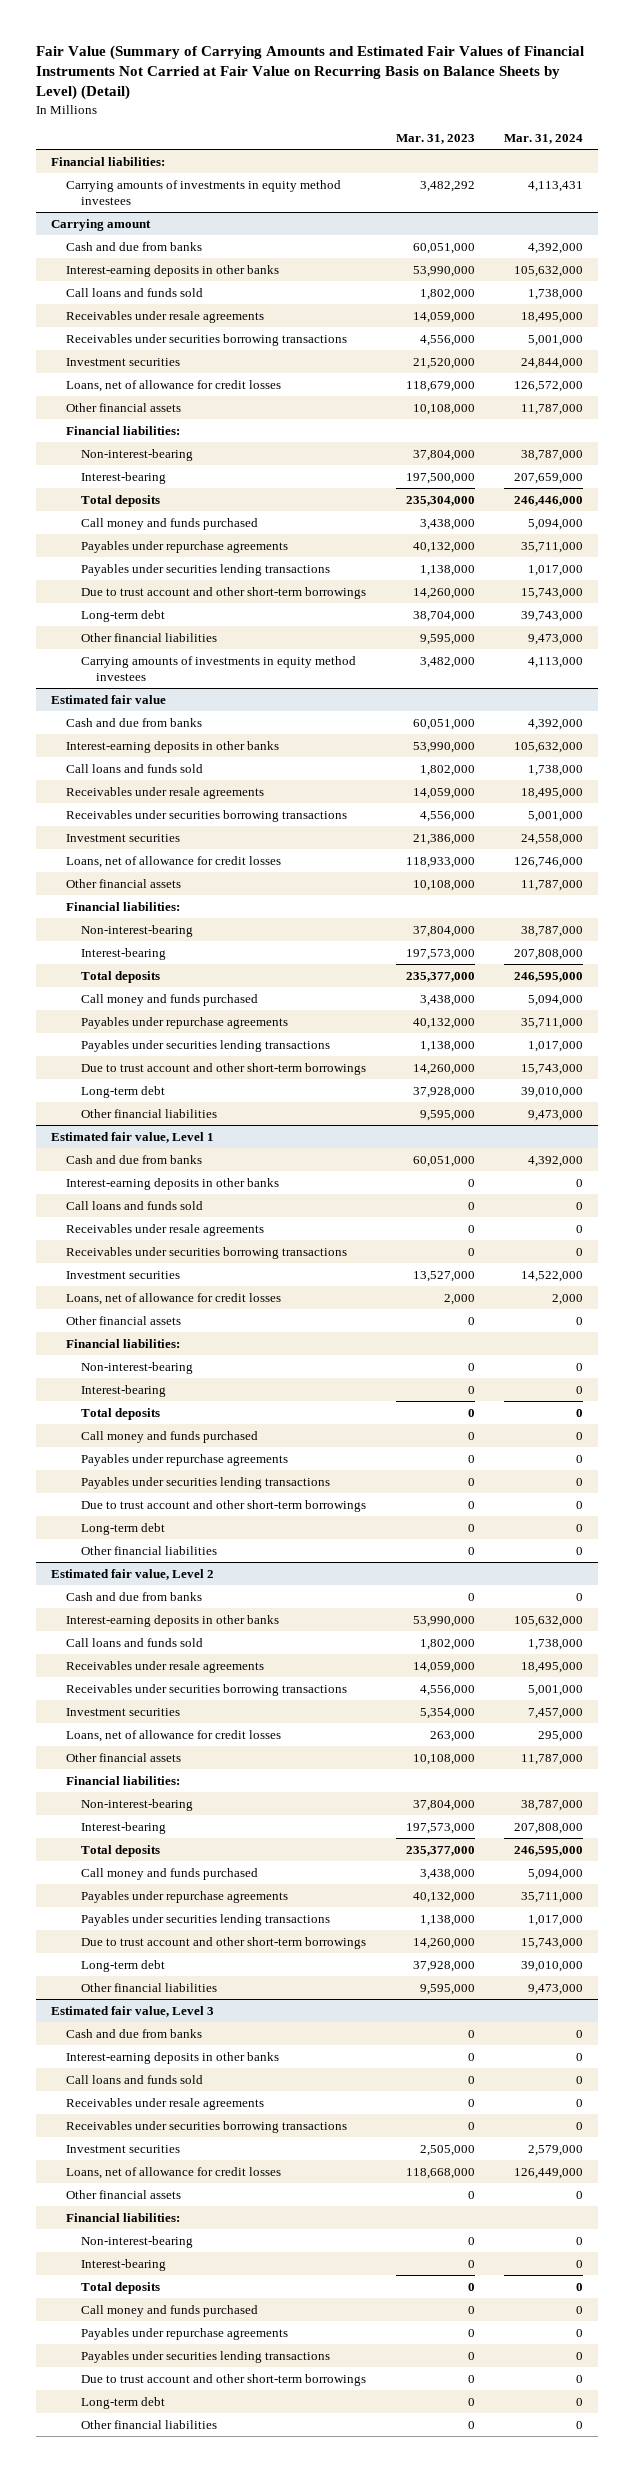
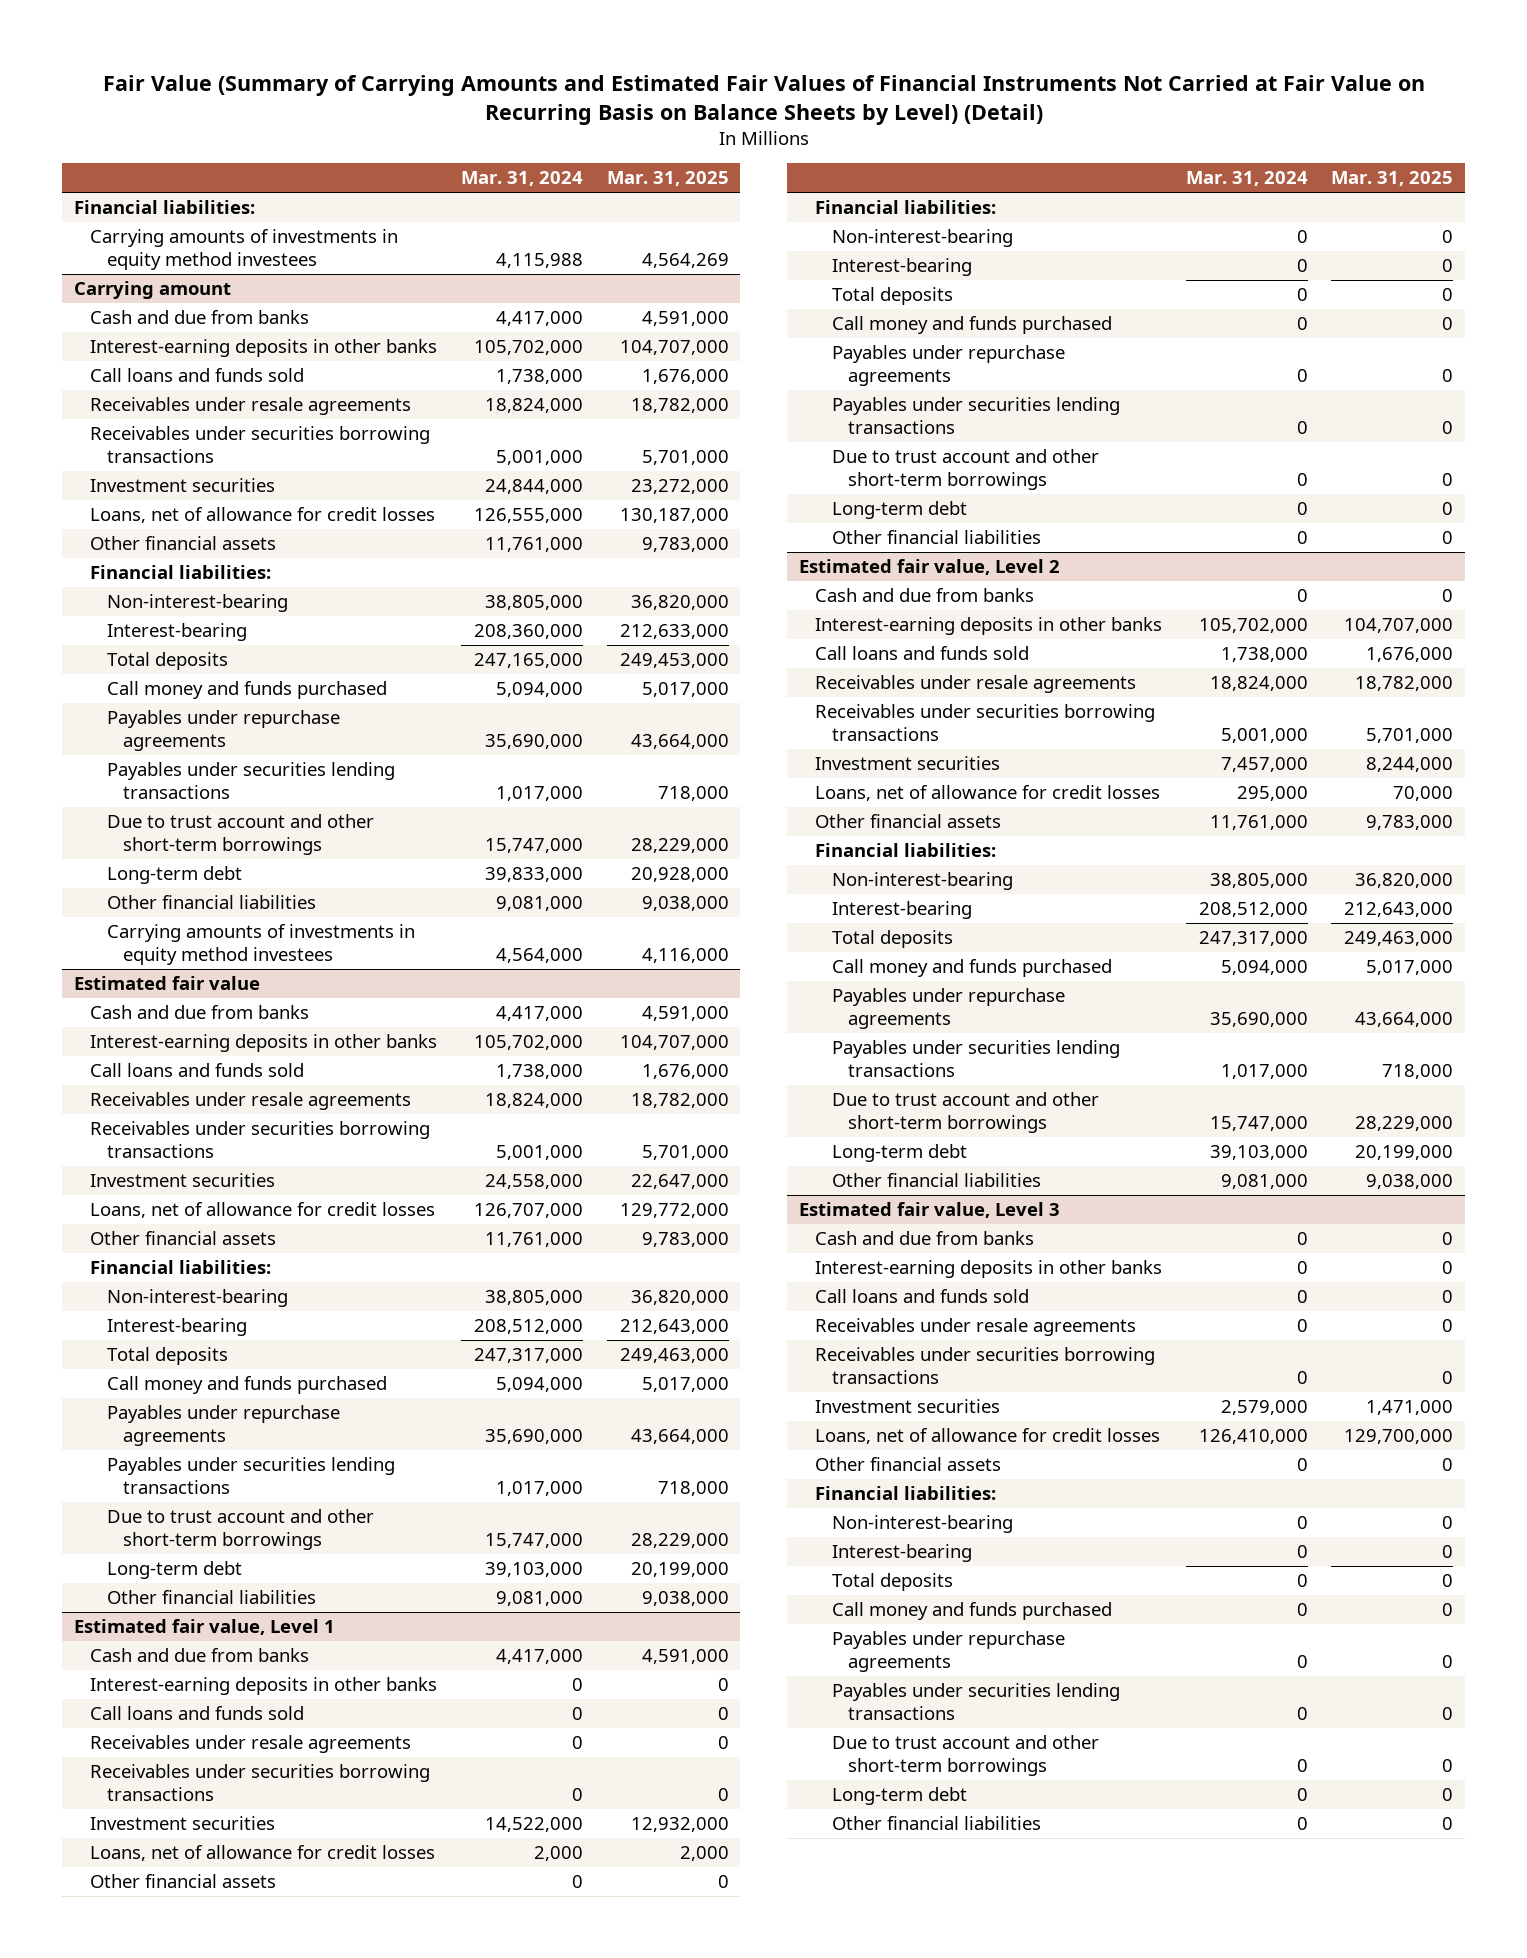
[395,134,475,145] Mar. 31, 2023 -> none
none -> [606,171,729,187] Mar. 31, 2025
[528,180,584,192] 4,113,431 -> [496,253,584,269] 4,115,988
[528,242,584,254] 4,392,000 -> [496,311,584,327] 4,417,000
[514,265,584,277] 105,632,000 -> [474,340,584,356] 105,702,000
[521,311,584,323] 18,495,000 -> [485,398,584,414] 18,824,000
[514,380,584,392] 126,572,000 -> [474,508,584,524] 126,555,000
[521,403,584,415] 11,787,000 -> [485,537,584,553] 11,761,000
[521,449,584,461] 38,787,000 -> [485,595,584,611] 38,805,000
[514,472,584,484] 207,659,000 -> [474,624,584,640] 208,360,000
[514,495,584,506] 246,446,000 -> [474,653,584,669] 247,165,000
[521,541,584,553] 35,711,000 -> [485,734,584,750] 35,690,000
[521,587,584,599] 15,743,000 -> [485,838,584,854] 15,747,000
[521,610,584,622] 39,743,000 -> [485,867,584,883] 39,833,000
[528,633,584,645] 9,473,000 -> [496,896,584,912] 9,081,000
[528,656,584,668] 4,113,000 -> [496,948,584,964] 4,564,000
[528,718,584,730] 4,392,000 -> [496,1006,584,1022] 4,417,000
[514,741,584,753] 105,632,000 -> [474,1035,584,1051] 105,702,000
[521,787,584,799] 18,495,000 -> [485,1093,584,1109] 18,824,000
[514,856,584,868] 126,746,000 -> [474,1203,584,1219] 126,707,000
[521,879,584,891] 11,787,000 -> [485,1232,584,1248] 11,761,000
[521,925,584,937] 38,787,000 -> [485,1290,584,1306] 38,805,000
[514,948,584,960] 207,808,000 -> [474,1319,584,1335] 208,512,000
[514,971,584,982] 246,595,000 -> [474,1348,584,1364] 247,317,000
[521,1017,584,1029] 35,711,000 -> [485,1429,584,1445] 35,690,000
[521,1063,584,1075] 15,743,000 -> [485,1533,584,1549] 15,747,000
[521,1086,584,1098] 39,010,000 -> [485,1562,584,1578] 39,103,000
[528,1109,584,1121] 9,473,000 -> [496,1591,584,1607] 9,081,000
[528,1155,584,1167] 4,392,000 -> [496,1649,584,1665] 4,417,000
[514,1615,584,1627] 105,632,000 -> [1198,618,1308,634] 105,702,000
[521,1661,584,1673] 18,495,000 -> [1209,676,1308,692] 18,824,000
[521,1753,584,1765] 11,787,000 -> [1209,815,1308,831] 11,761,000
[521,1799,584,1811] 38,787,000 -> [1209,873,1308,889] 38,805,000
[514,1822,584,1834] 207,808,000 -> [1198,902,1308,918] 208,512,000
[514,1845,584,1856] 246,595,000 -> [1198,931,1308,947] 247,317,000
[521,1891,584,1903] 35,711,000 -> [1209,1012,1308,1028] 35,690,000
[521,1937,584,1949] 15,743,000 -> [1209,1116,1308,1132] 15,747,000
[521,1960,584,1972] 39,010,000 -> [1209,1145,1308,1161] 39,103,000
[528,1983,584,1995] 9,473,000 -> [1220,1174,1308,1190] 9,081,000
[514,2167,584,2179] 126,449,000 -> [1198,1429,1308,1445] 126,410,000

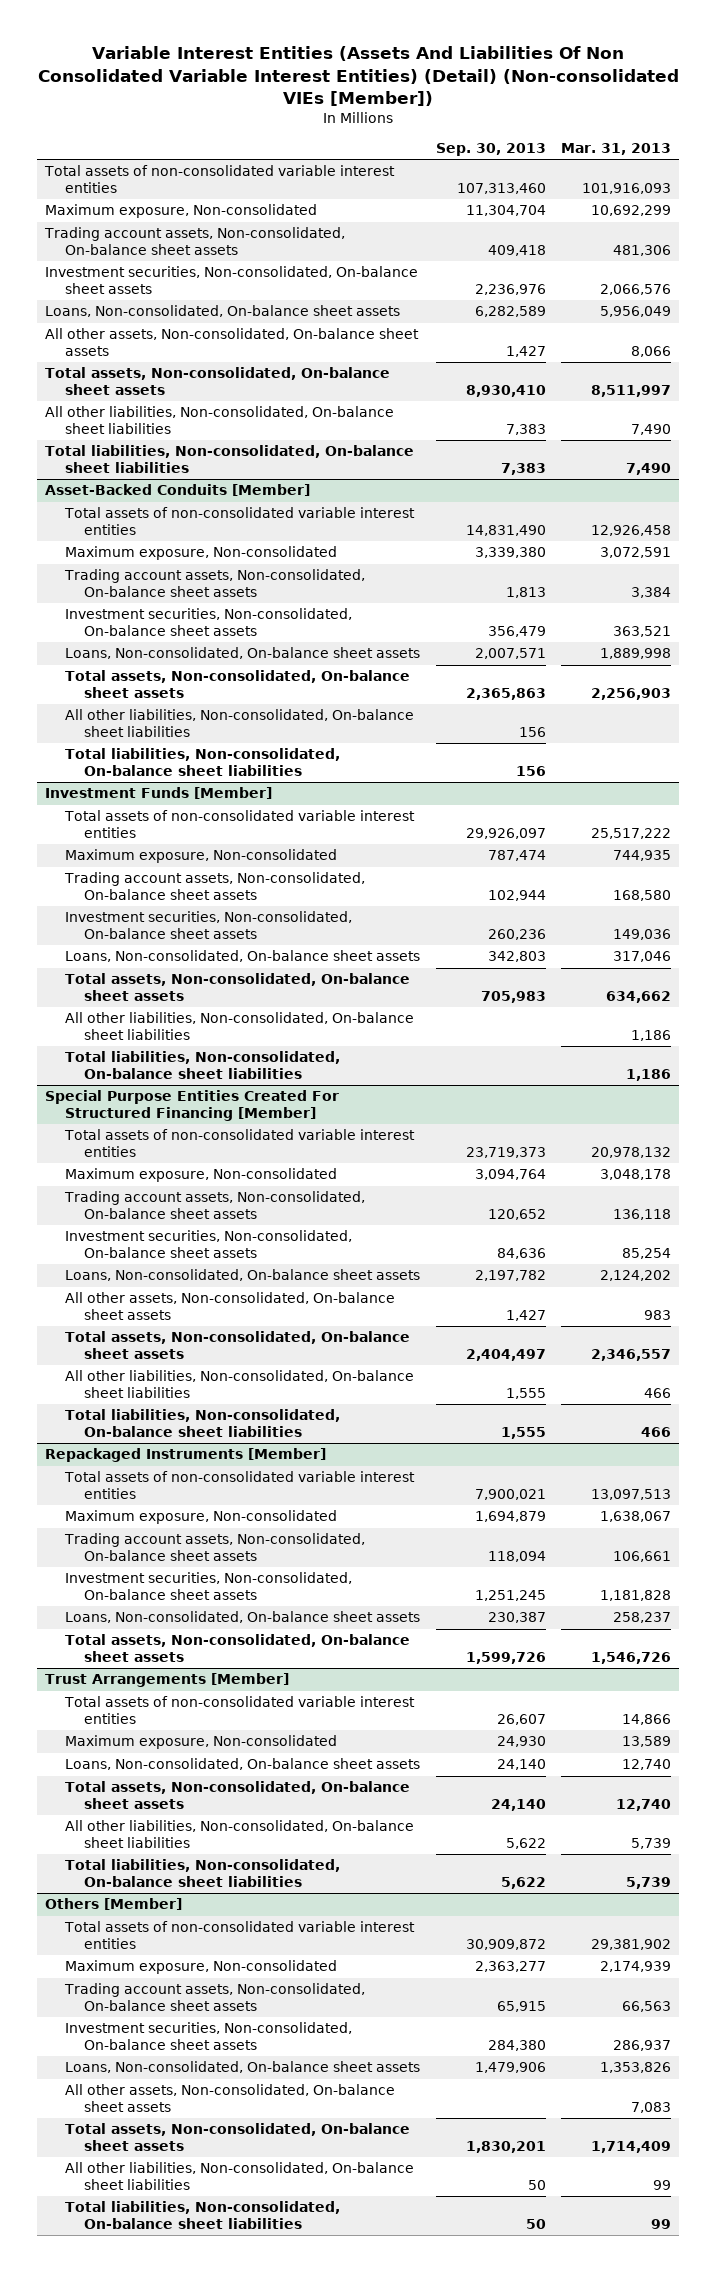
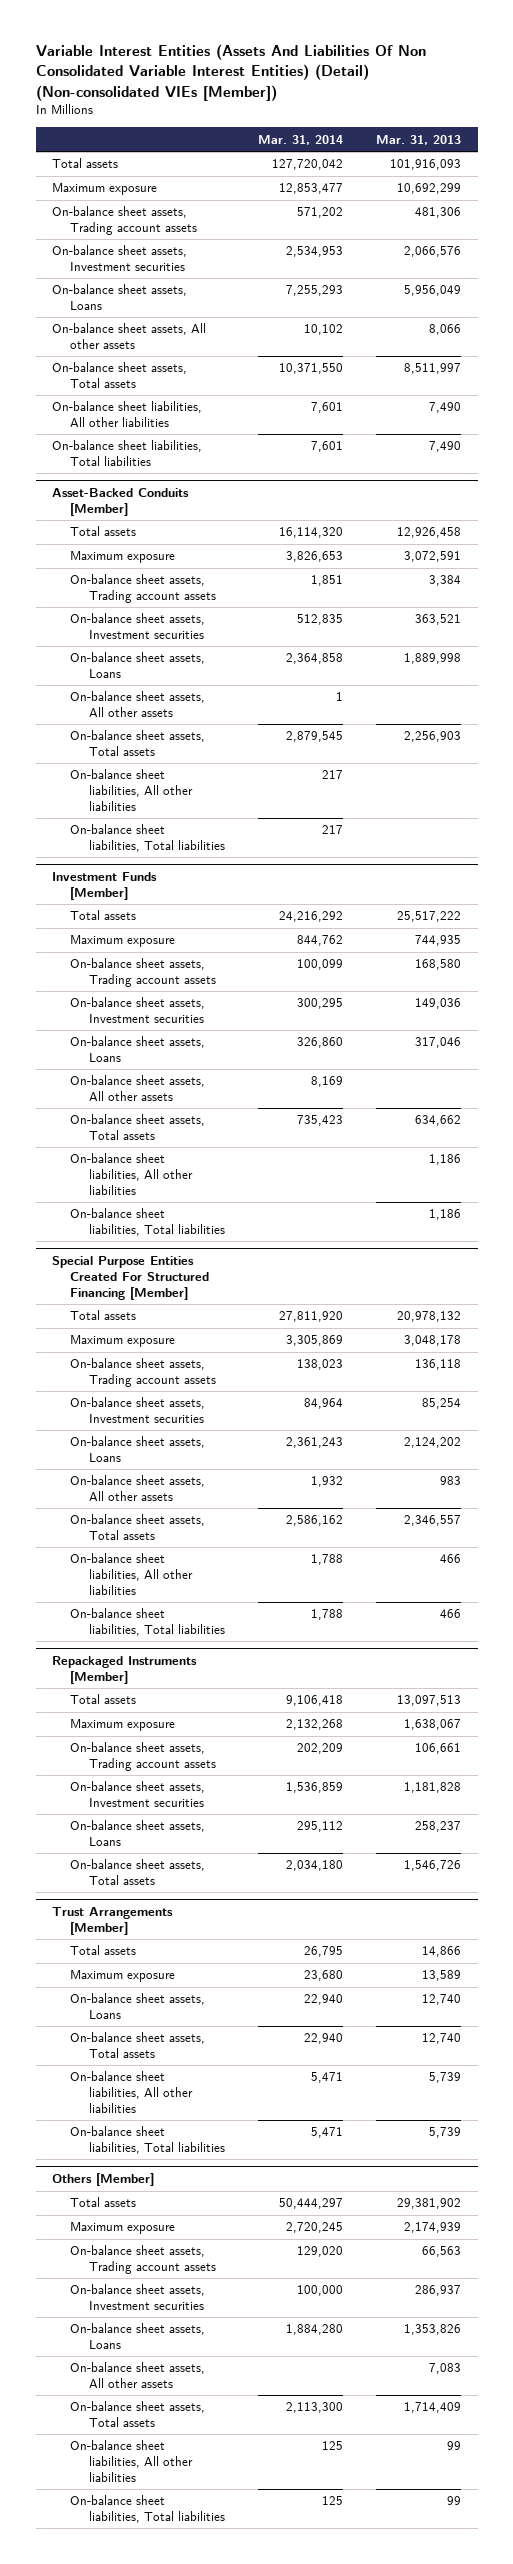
[435,143,546,157] Sep. 30, 2013 -> none
none -> [257,134,343,145] Mar. 31, 2014
[44,165,396,194] Total assets of non-consolidated variable interest entities -> [52,158,119,169] Total assets
[45,204,318,219] Maximum exposure, Non-consolidated -> [52,183,158,196] Maximum exposure
[44,227,346,256] Trading account assets, Non-consolidated, On-balance sheet assets -> [52,206,198,236] On-balance sheet assets, Trading account assets
[45,266,419,295] Investment securities, Non-consolidated, On-balance sheet assets -> [52,245,188,272] On-balance sheet assets, Investment securities
[45,305,401,318] Loans, Non-consolidated, On-balance sheet assets -> [52,284,188,311] On-balance sheet assets, Loans
[45,328,420,357] All other assets, Non-consolidated, On-balance sheet assets -> [52,323,207,350] On-balance sheet assets, All other assets
[45,367,391,396] Total assets, Non-consolidated, On-balance sheet assets -> [52,362,188,389] On-balance sheet assets, Total assets
[45,406,395,435] All other liabilities, Non-consolidated, On-balance sheet liabilities -> [52,401,203,428] On-balance sheet liabilities, All other liabilities
[45,445,415,474] Total liabilities, Non-consolidated, On-balance sheet liabilities -> [52,440,203,467] On-balance sheet liabilities, Total liabilities
[63,507,415,536] Total assets of non-consolidated variable interest entities -> [70,526,137,537] Total assets
[64,546,337,561] Maximum exposure, Non-consolidated -> [70,551,176,564] Maximum exposure
[63,569,365,598] Trading account assets, Non-consolidated, On-balance sheet assets -> [70,574,216,604] On-balance sheet assets, Trading account assets
[64,608,352,637] Investment securities, Non-consolidated, On-balance sheet assets -> [70,613,206,640] On-balance sheet assets, Investment securities
[64,647,420,660] Loans, Non-consolidated, On-balance sheet assets -> [70,652,206,679] On-balance sheet assets, Loans
none -> [70,691,206,718] On-balance sheet assets, All other assets
[64,670,410,699] Total assets, Non-consolidated, On-balance sheet assets -> [70,730,206,757] On-balance sheet assets, Total assets
[64,709,414,738] All other liabilities, Non-consolidated, On-balance sheet liabilities -> [70,769,193,811] On-balance sheet liabilities, All other liabilities
[64,748,340,777] Total liabilities, Non-consolidated, On-balance sheet liabilities -> [70,824,225,853] On-balance sheet liabilities, Total liabilities
[63,810,415,839] Total assets of non-consolidated variable interest entities -> [70,910,137,921] Total assets
[64,849,337,864] Maximum exposure, Non-consolidated -> [70,935,176,948] Maximum exposure
[63,872,365,901] Trading account assets, Non-consolidated, On-balance sheet assets -> [70,958,216,988] On-balance sheet assets, Trading account assets
[64,911,352,940] Investment securities, Non-consolidated, On-balance sheet assets -> [70,997,206,1024] On-balance sheet assets, Investment securities
[64,950,420,963] Loans, Non-consolidated, On-balance sheet assets -> [70,1036,206,1063] On-balance sheet assets, Loans
none -> [70,1075,206,1102] On-balance sheet assets, All other assets
[64,973,410,1002] Total assets, Non-consolidated, On-balance sheet assets -> [70,1114,206,1141] On-balance sheet assets, Total assets
[64,1012,414,1041] All other liabilities, Non-consolidated, On-balance sheet liabilities -> [70,1153,193,1195] On-balance sheet liabilities, All other liabilities
[64,1051,340,1080] Total liabilities, Non-consolidated, On-balance sheet liabilities -> [70,1208,225,1237] On-balance sheet liabilities, Total liabilities
[63,1129,415,1158] Total assets of non-consolidated variable interest entities -> [70,1310,137,1321] Total assets
[64,1168,337,1183] Maximum exposure, Non-consolidated -> [70,1335,176,1348] Maximum exposure
[63,1191,365,1220] Trading account assets, Non-consolidated, On-balance sheet assets -> [70,1358,216,1388] On-balance sheet assets, Trading account assets
[64,1230,352,1259] Investment securities, Non-consolidated, On-balance sheet assets -> [70,1397,206,1424] On-balance sheet assets, Investment securities
[64,1269,420,1282] Loans, Non-consolidated, On-balance sheet assets -> [70,1436,206,1463] On-balance sheet assets, Loans
[64,1292,395,1321] All other assets, Non-consolidated, On-balance sheet assets -> [70,1475,206,1502] On-balance sheet assets, All other assets
[64,1331,410,1360] Total assets, Non-consolidated, On-balance sheet assets -> [70,1514,206,1541] On-balance sheet assets, Total assets
[64,1370,414,1399] All other liabilities, Non-consolidated, On-balance sheet liabilities -> [70,1553,193,1595] On-balance sheet liabilities, All other liabilities
[64,1409,340,1438] Total liabilities, Non-consolidated, On-balance sheet liabilities -> [70,1608,225,1637] On-balance sheet liabilities, Total liabilities
[63,1471,415,1500] Total assets of non-consolidated variable interest entities -> [70,1694,137,1705] Total assets
[64,1510,337,1525] Maximum exposure, Non-consolidated -> [70,1719,176,1732] Maximum exposure
[63,1533,365,1562] Trading account assets, Non-consolidated, On-balance sheet assets -> [70,1742,216,1772] On-balance sheet assets, Trading account assets
[64,1572,352,1601] Investment securities, Non-consolidated, On-balance sheet assets -> [70,1781,206,1808] On-balance sheet assets, Investment securities
[64,1611,420,1624] Loans, Non-consolidated, On-balance sheet assets -> [70,1820,206,1847] On-balance sheet assets, Loans
[64,1634,410,1663] Total assets, Non-consolidated, On-balance sheet assets -> [70,1859,206,1886] On-balance sheet assets, Total assets
[63,1696,415,1725] Total assets of non-consolidated variable interest entities -> [70,1945,137,1956] Total assets
[64,1735,337,1750] Maximum exposure, Non-consolidated -> [70,1970,176,1983] Maximum exposure
[64,1758,420,1771] Loans, Non-consolidated, On-balance sheet assets -> [70,1993,206,2020] On-balance sheet assets, Loans
[64,1781,410,1810] Total assets, Non-consolidated, On-balance sheet assets -> [70,2032,206,2059] On-balance sheet assets, Total assets
[64,1820,414,1849] All other liabilities, Non-consolidated, On-balance sheet liabilities -> [70,2071,193,2113] On-balance sheet liabilities, All other liabilities
[64,1859,340,1888] Total liabilities, Non-consolidated, On-balance sheet liabilities -> [70,2126,225,2155] On-balance sheet liabilities, Total liabilities
[63,1921,415,1950] Total assets of non-consolidated variable interest entities -> [70,2197,137,2208] Total assets
[64,1960,337,1975] Maximum exposure, Non-consolidated -> [70,2222,176,2235] Maximum exposure
[63,1983,365,2012] Trading account assets, Non-consolidated, On-balance sheet assets -> [70,2245,216,2275] On-balance sheet assets, Trading account assets
[64,2022,352,2051] Investment securities, Non-consolidated, On-balance sheet assets -> [70,2284,206,2311] On-balance sheet assets, Investment securities
[64,2061,420,2074] Loans, Non-consolidated, On-balance sheet assets -> [70,2323,206,2350] On-balance sheet assets, Loans
[64,2084,395,2113] All other assets, Non-consolidated, On-balance sheet assets -> [70,2362,206,2389] On-balance sheet assets, All other assets
[64,2123,410,2152] Total assets, Non-consolidated, On-balance sheet assets -> [70,2401,206,2428] On-balance sheet assets, Total assets
[64,2162,414,2191] All other liabilities, Non-consolidated, On-balance sheet liabilities -> [70,2440,193,2482] On-balance sheet liabilities, All other liabilities
[64,2201,340,2230] Total liabilities, Non-consolidated, On-balance sheet liabilities -> [70,2495,225,2524] On-balance sheet liabilities, Total liabilities

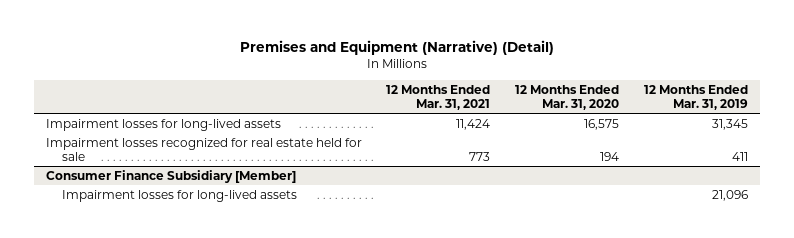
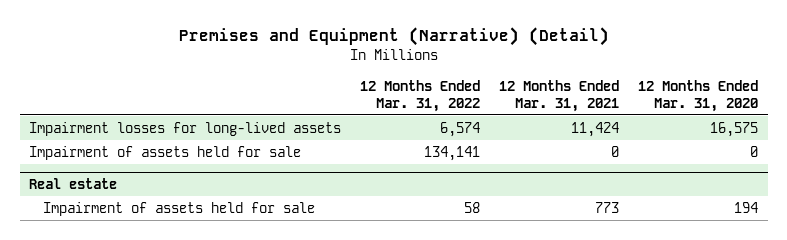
[643,84,748,111] 12 Months Ended Mar. 31, 2019 -> none
none -> [360,80,481,112] 12 Months Ended Mar. 31, 2022
[45,169,296,183] Consumer Finance Subsidiary [Member] -> none
[62,189,298,202] Impairment losses for long-lived assets -> none
[45,137,362,162] Impairment losses recognized for real estate held for sale -> [29,145,302,160] Impairment of assets held for sale
[469,152,491,162] 773 -> [611,145,620,157] 0
[600,152,620,162] 194 -> [750,145,759,157] 0
none -> [29,178,118,190] Real estate
none -> [43,201,316,216] Impairment of assets held for sale

